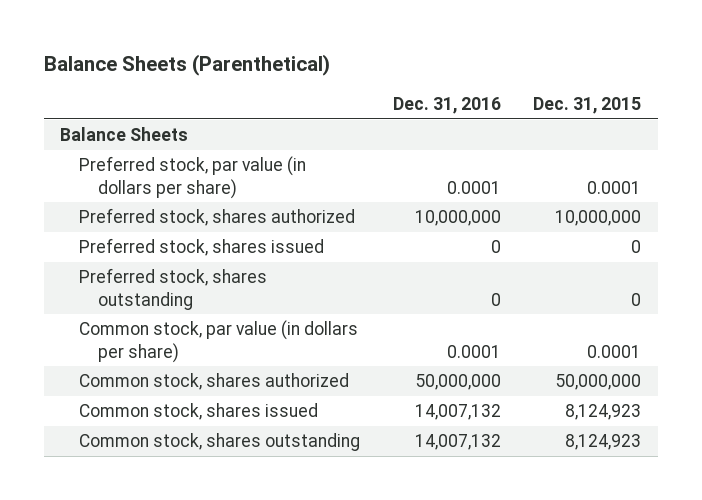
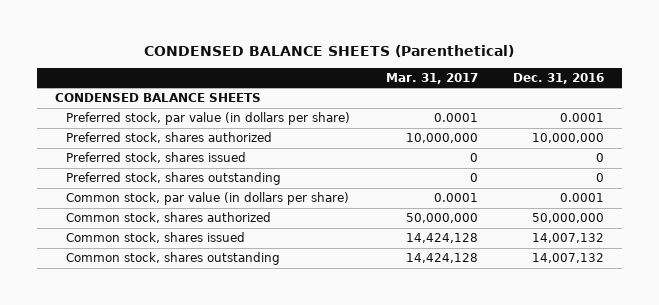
[44,54,331,77] Balance Sheets (Parenthetical) -> [144,44,515,57] CONDENSED BALANCE SHEETS (Parenthetical)
[533,97,642,115] Dec. 31, 2015 -> none
none -> [385,72,478,84] Mar. 31, 2017
[60,127,189,142] Balance Sheets -> [54,93,261,103] CONDENSED BALANCE SHEETS

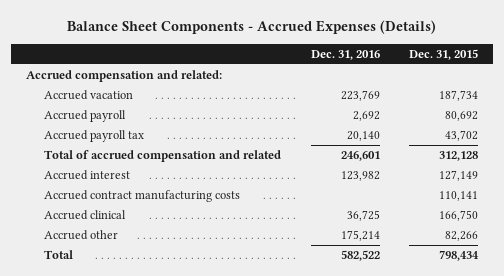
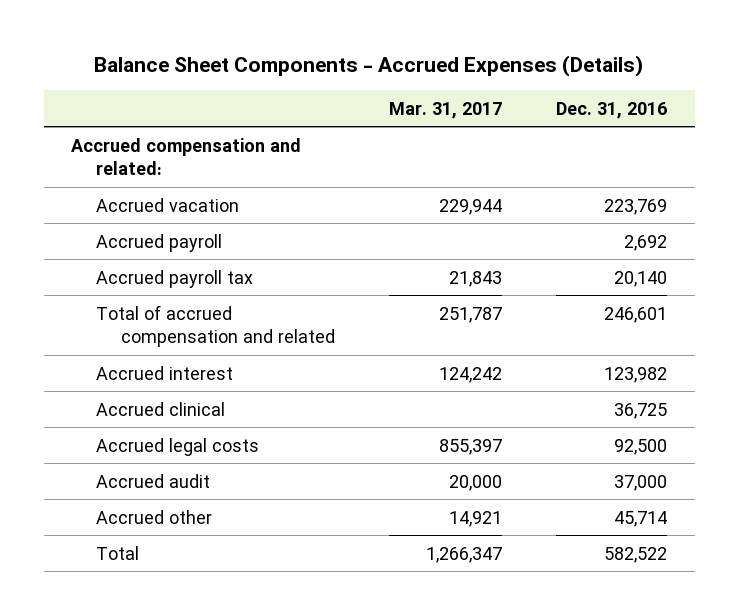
[409,48,479,60] Dec. 31, 2015 -> none
none -> [389,101,503,119] Mar. 31, 2017
[44,190,241,203] Accrued contract manufacturing costs -> none
none -> [95,437,259,456] Accrued legal costs
none -> [95,473,210,488] Accrued audit
[340,230,380,242] 175,214 -> [614,510,668,527] 45,714

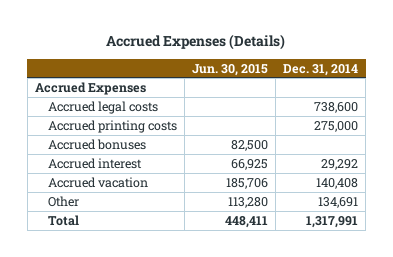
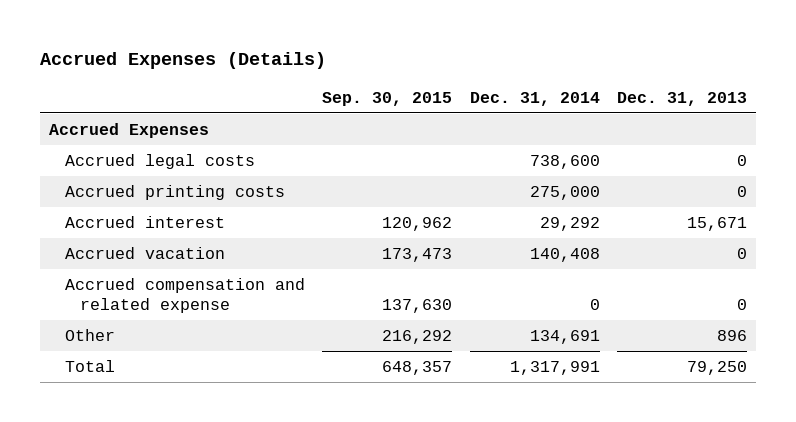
[191,63,268,76] Jun. 30, 2015 -> none
none -> [322,91,453,106] Sep. 30, 2015
none -> [617,91,748,106] Dec. 31, 2013
[47,138,146,150] Accrued bonuses -> none
none -> [64,278,305,313] Accrued compensation and related expense

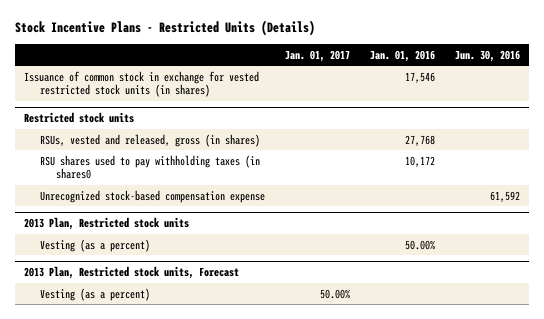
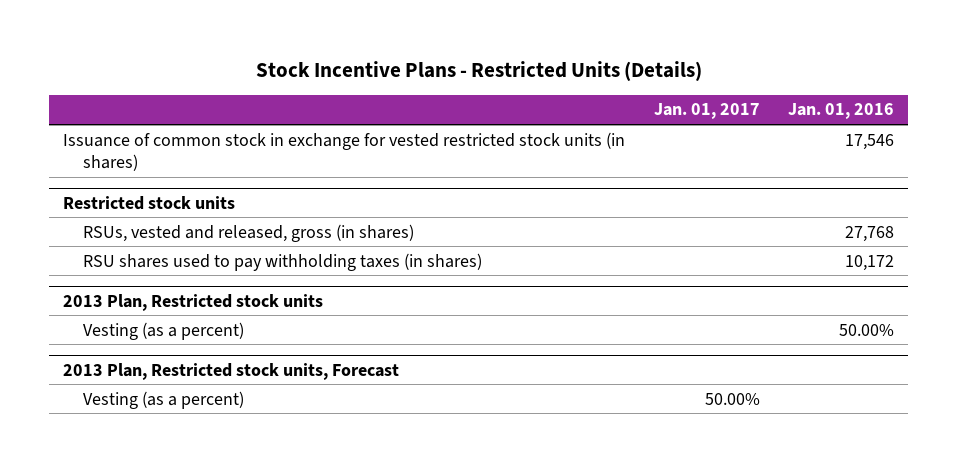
[454,49,520,62] Jun. 30, 2016 -> none
[40,189,266,203] Unrecognized stock-based compensation expense -> none
[40,154,261,180] RSU shares used to pay withholding taxes (in shares0 -> [83,252,483,271] RSU shares used to pay withholding taxes (in shares)

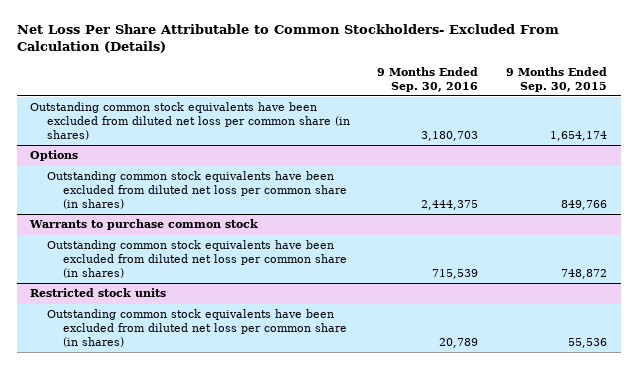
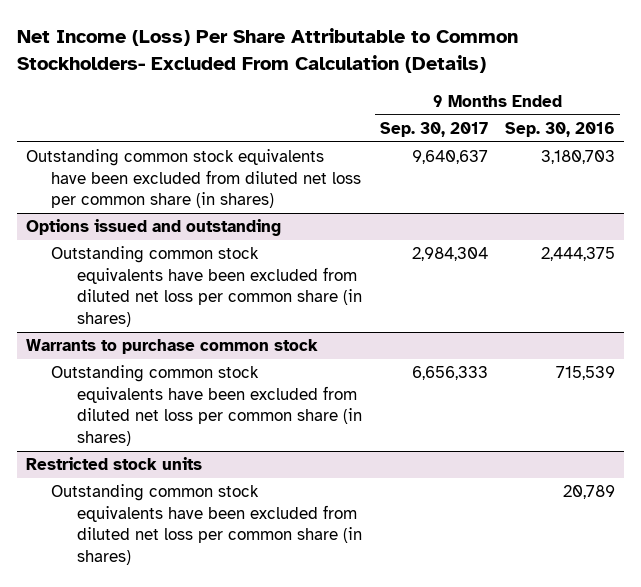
[16,23,559,53] Net Loss Per Share Attributable to Common Stockholders- Excluded From Calculation (Details) -> [16,28,518,73] Net Income (Loss) Per Share Attributable to Common Stockholders- Excluded From Calculation (Details)
[505,67,607,92] 9 Months Ended Sep. 30, 2015 -> none
none -> [379,121,488,137] Sep. 30, 2017
[30,150,79,162] Options -> [25,219,281,237] Options issued and outstanding

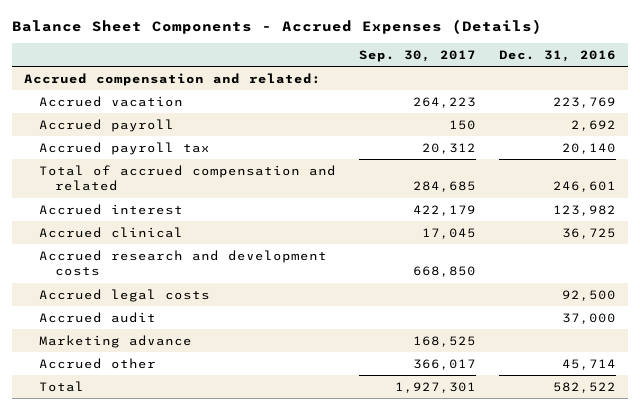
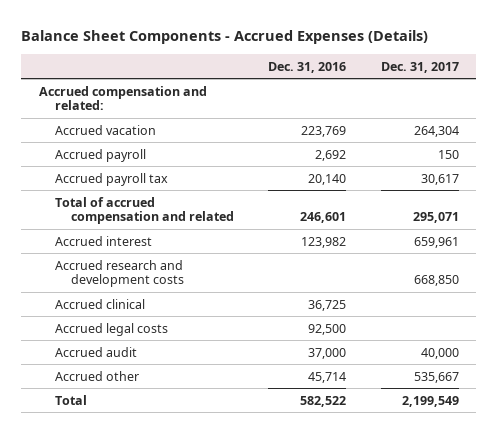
[359,49,477,62] Sep. 30, 2017 -> none
none -> [380,61,459,73] Dec. 31, 2017
[39,226,184,238] Accrued clinical -> [54,298,145,309] Accrued clinical
[39,334,193,348] Marketing advance -> none

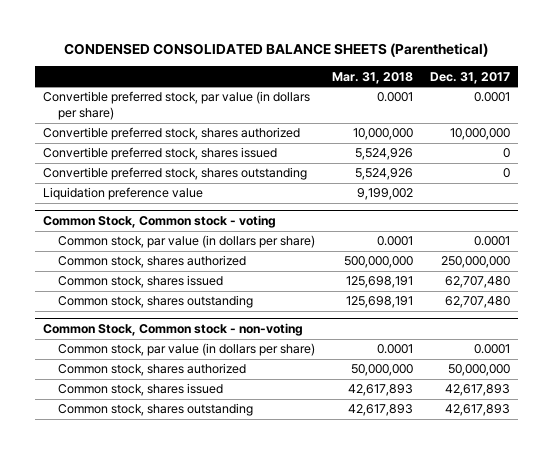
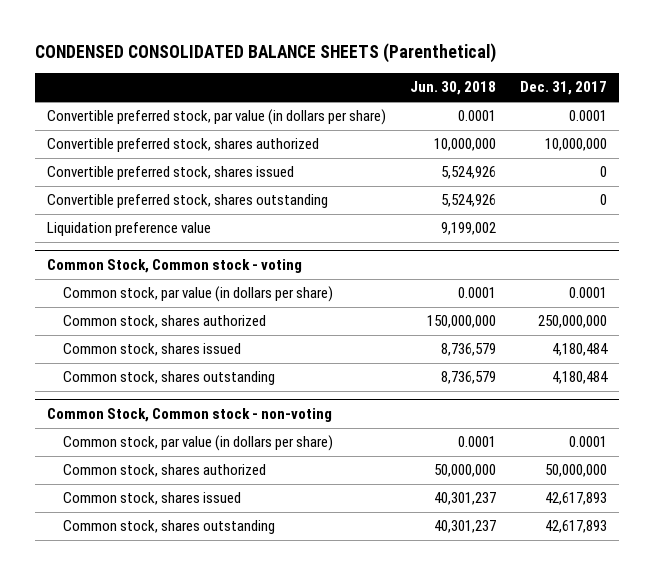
[331,71,413,84] Mar. 31, 2018 -> none
none -> [409,81,496,96] Jun. 30, 2018
[444,276,510,289] 62,707,480 -> [551,343,608,357] 4,180,484
[444,296,510,309] 62,707,480 -> [551,371,608,385] 4,180,484

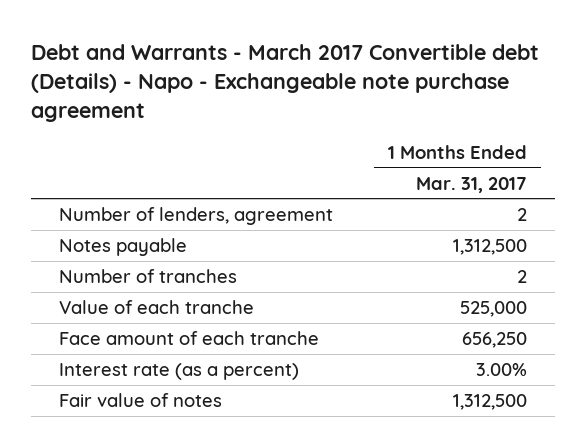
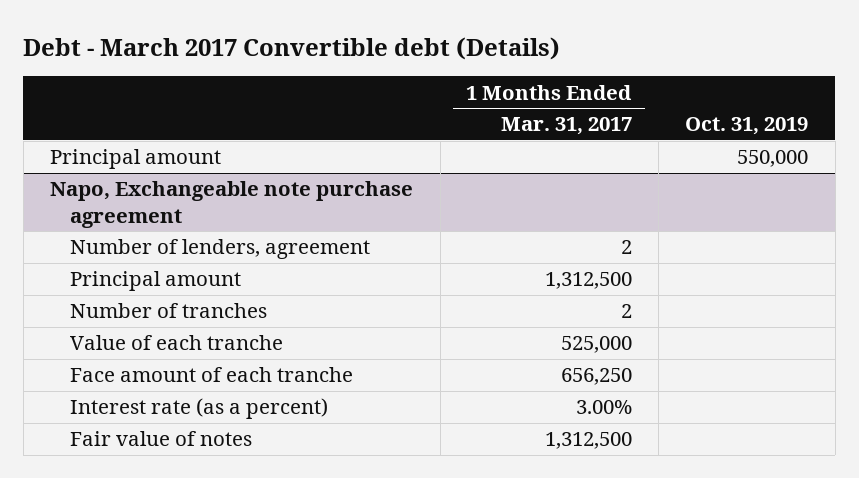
[30,43,539,123] Debt and Warrants - March 2017 Convertible debt (Details) - Napo - Exchangeable note purchase agreement -> [23,36,561,60] Debt - March 2017 Convertible debt (Details)
none -> [685,117,809,136] Oct. 31, 2019
none -> [50,149,222,170] Principal amount
none -> [50,181,414,228] Napo, Exchangeable note purchase agreement
[58,238,187,257] Notes payable -> [70,271,242,292] Principal amount

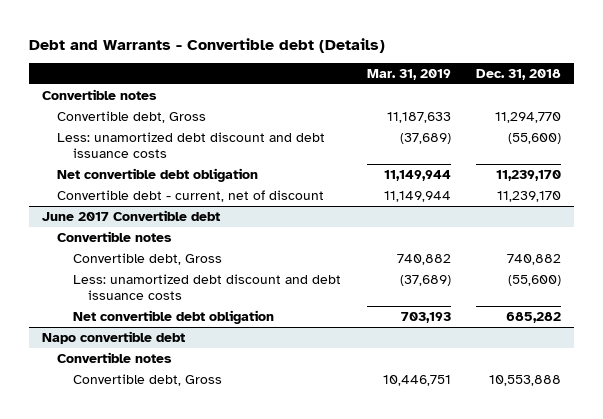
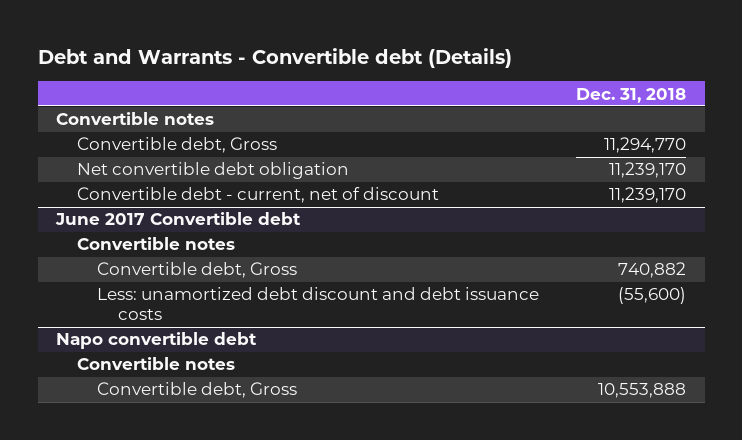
[366,69,451,81] Mar. 31, 2019 -> none
[57,131,326,159] Less: unamortized debt discount and debt issuance costs -> none
[72,309,274,324] Net convertible debt obligation -> none

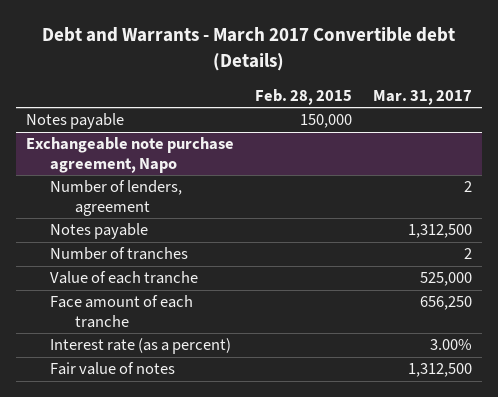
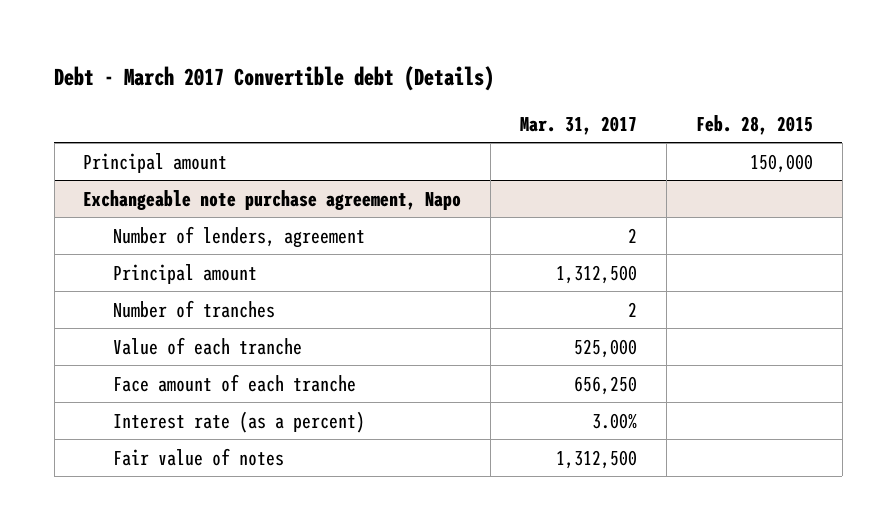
[41,27,455,71] Debt and Warrants - March 2017 Convertible debt (Details) -> [54,66,495,92] Debt - March 2017 Convertible debt (Details)
[26,113,125,130] Notes payable -> [83,152,228,173] Principal amount
[50,223,149,240] Notes payable -> [113,263,258,284] Principal amount

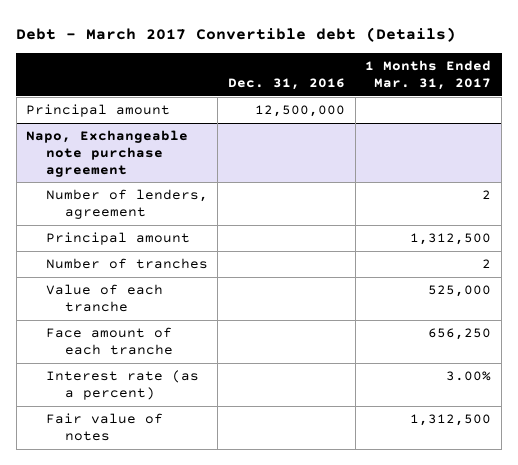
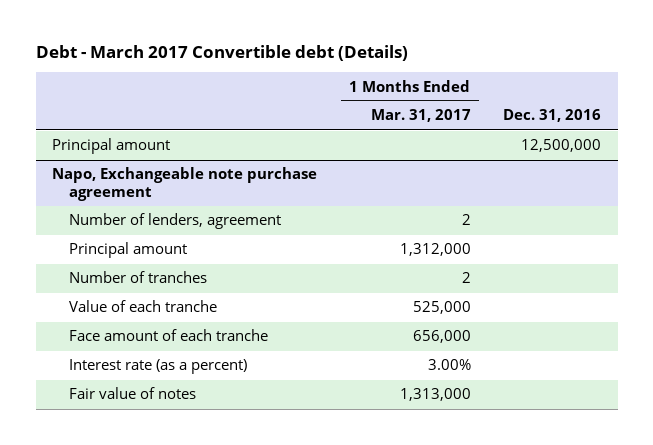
[410,233,492,246] 1,312,500 -> [399,243,471,257] 1,312,000
[428,328,492,341] 656,250 -> [412,330,471,344] 656,000
[410,414,492,427] 1,312,500 -> [399,388,471,402] 1,313,000

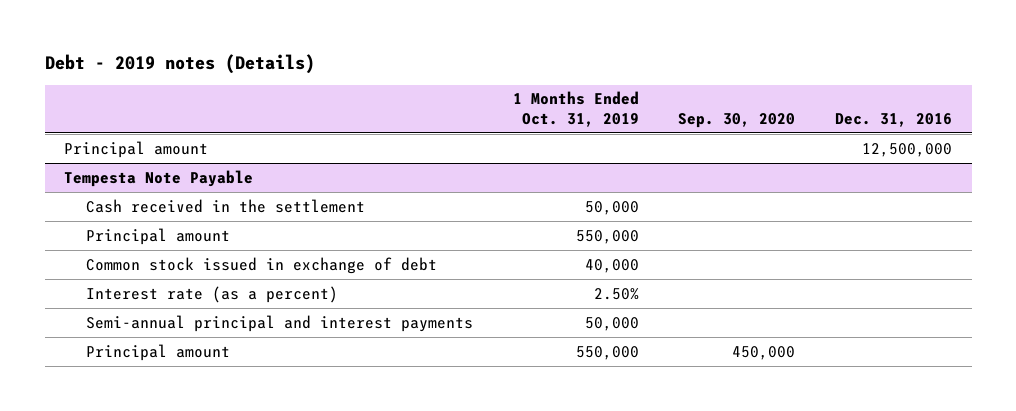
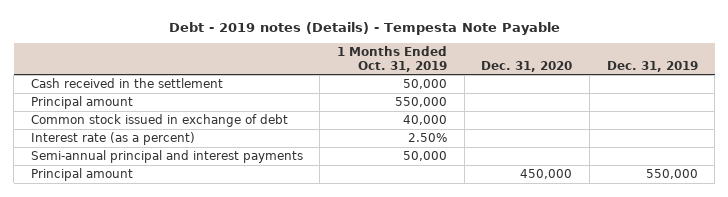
[44,53,315,74] Debt - 2019 notes (Details) -> [169,21,561,35] Debt - 2019 notes (Details) - Tempesta Note Payable
[678,112,796,128] Sep. 30, 2020 -> none
[834,112,952,127] Dec. 31, 2016 -> none
none -> [481,60,573,72] Dec. 31, 2020
none -> [606,60,698,72] Dec. 31, 2019
[64,169,254,187] Tempesta Note Payable -> none
[86,343,231,361] Principal amount -> none
[64,140,209,158] Principal amount -> [30,168,133,182] Principal amount

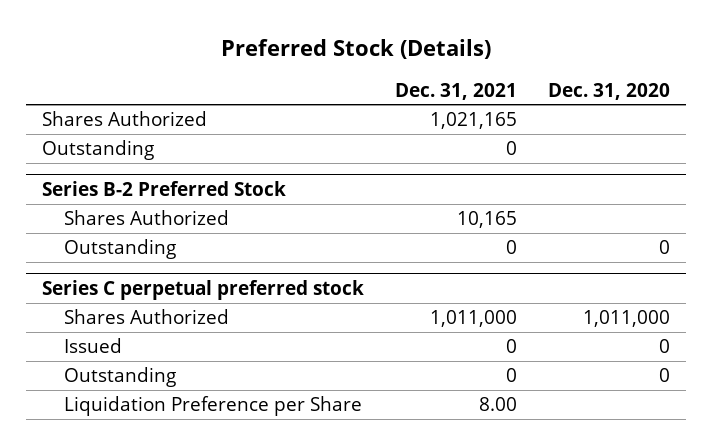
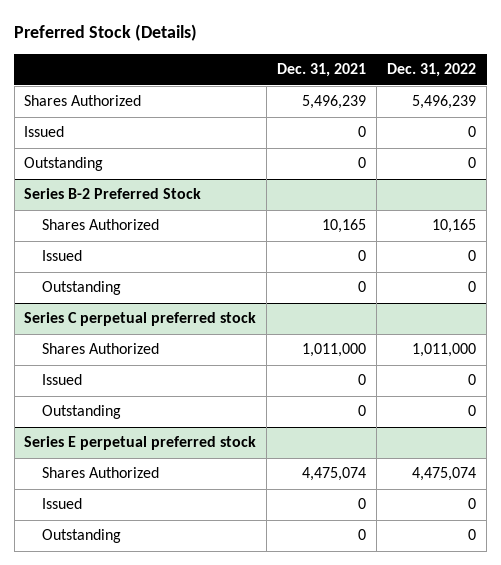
[548,82,671,100] Dec. 31, 2020 -> none
none -> [387,63,477,78] Dec. 31, 2022
[429,112,517,130] 1,021,165 -> [302,95,367,110] 5,496,239
none -> [24,126,65,138] Issued
none -> [41,250,82,262] Issued
[63,396,362,417] Liquidation Preference per Share -> none
none -> [24,436,257,451] Series E perpetual preferred stock
none -> [41,467,159,479] Shares Authorized
none -> [41,498,82,510] Issued
none -> [41,529,121,544] Outstanding

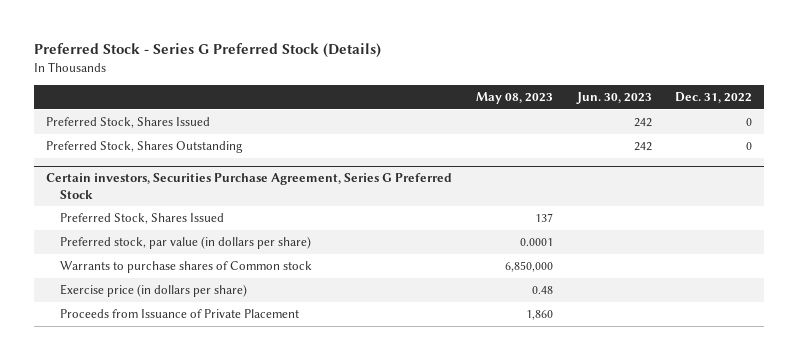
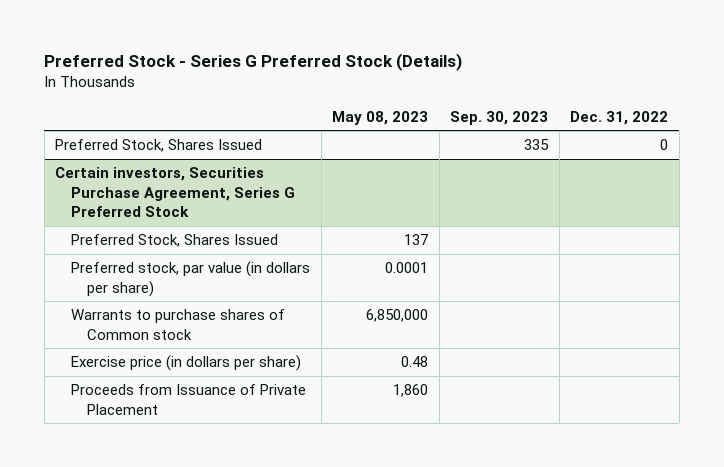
[575,92,652,105] Jun. 30, 2023 -> none
none -> [450,110,549,125] Sep. 30, 2023
[45,141,243,154] Preferred Stock, Shares Outstanding -> none

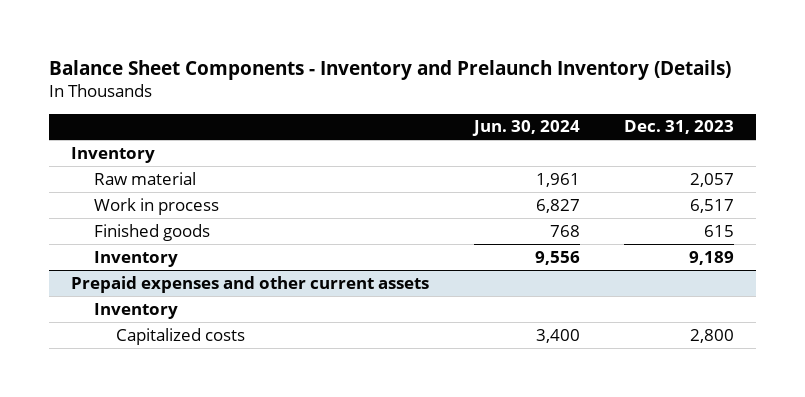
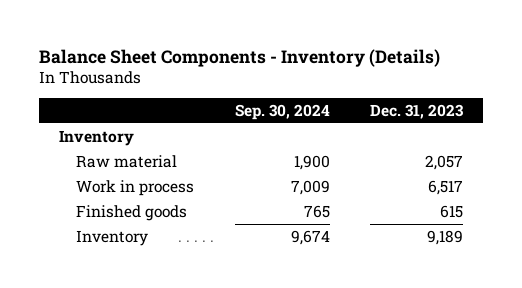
[49,59,732,80] Balance Sheet Components - Inventory and Prelaunch Inventory (Details) -> [38,48,440,67] Balance Sheet Components - Inventory (Details)
[471,120,580,137] Jun. 30, 2024 -> none
none -> [234,104,330,121] Sep. 30, 2024
[71,275,430,293] Prepaid expenses and other current assets -> none
[93,302,178,319] Inventory -> none
[115,327,245,345] Capitalized costs -> none

